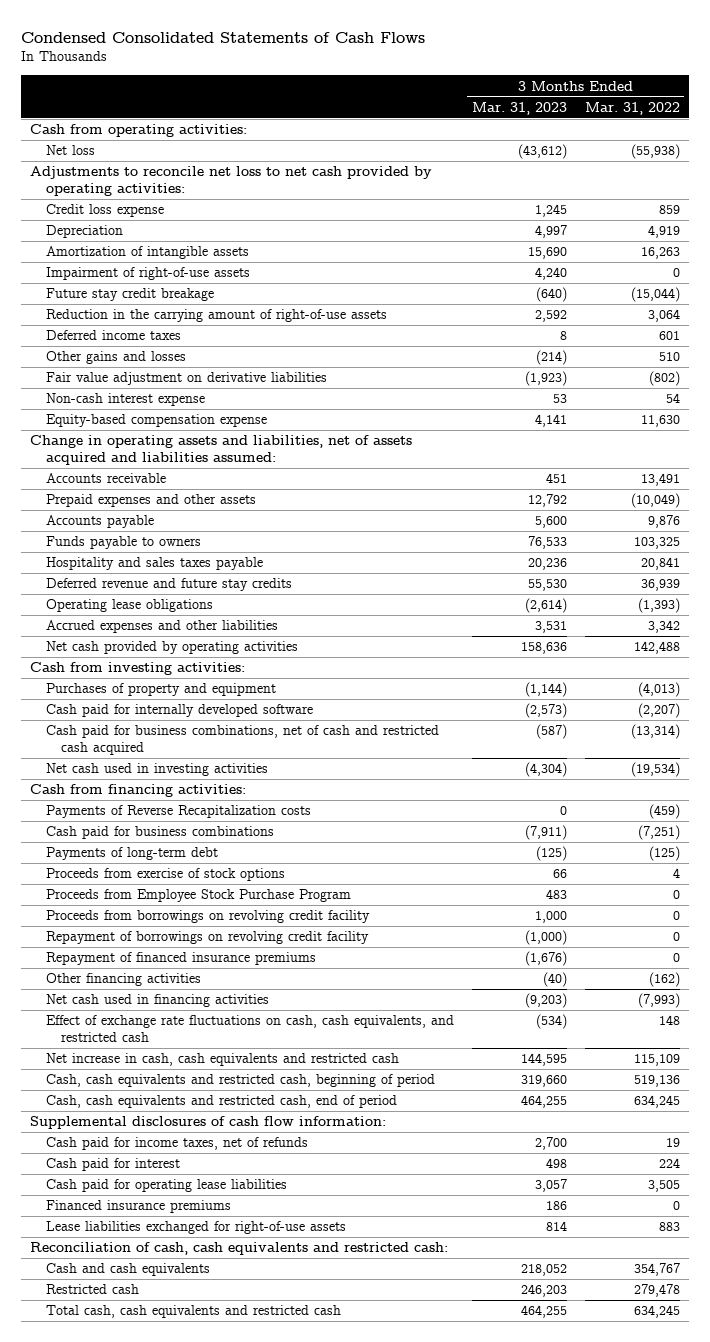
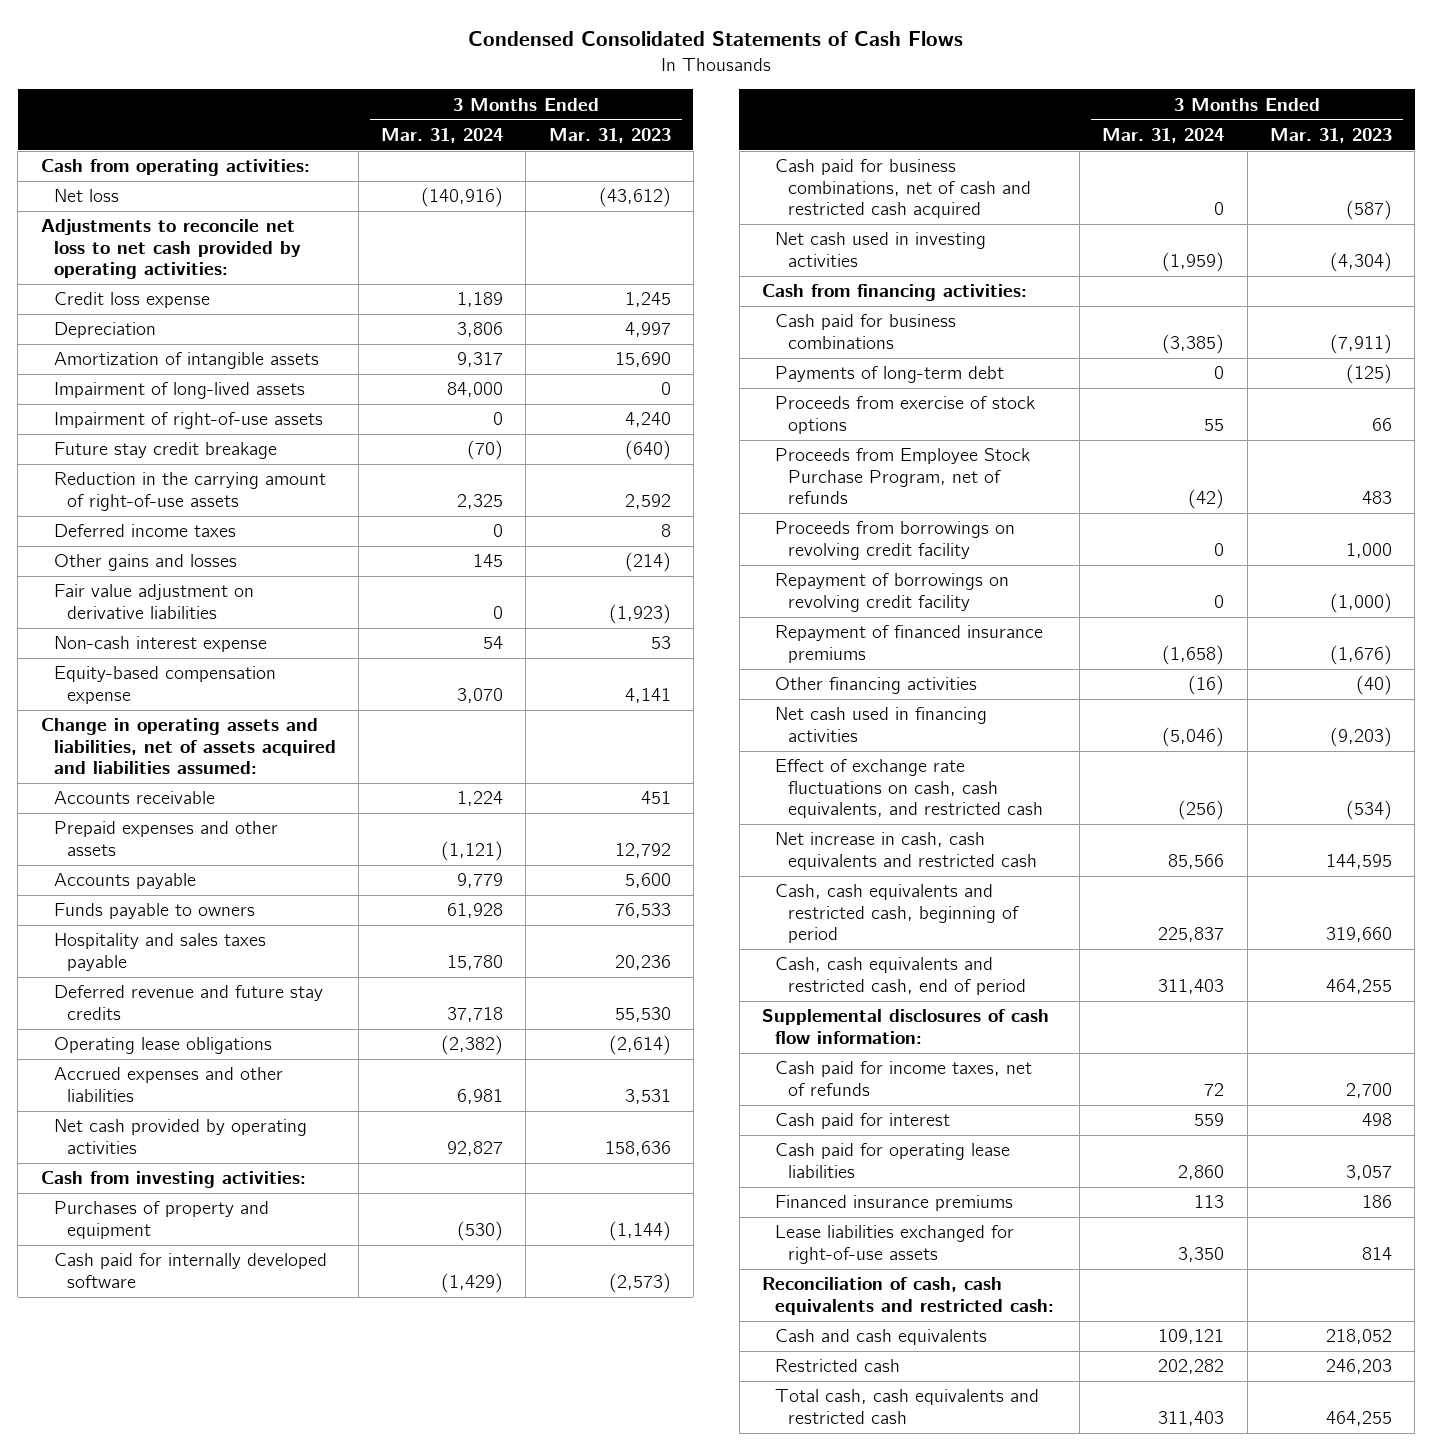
[584,101,680,115] Mar. 31, 2022 -> none
none -> [381,127,504,143] Mar. 31, 2024
none -> [53,382,305,400] Impairment of long-lived assets
[45,805,311,819] Payments of Reverse Recapitalization costs -> none
[45,889,351,903] Proceeds from Employee Stock Purchase Program -> [774,448,1030,505] Proceeds from Employee Stock Purchase Program, net of refunds

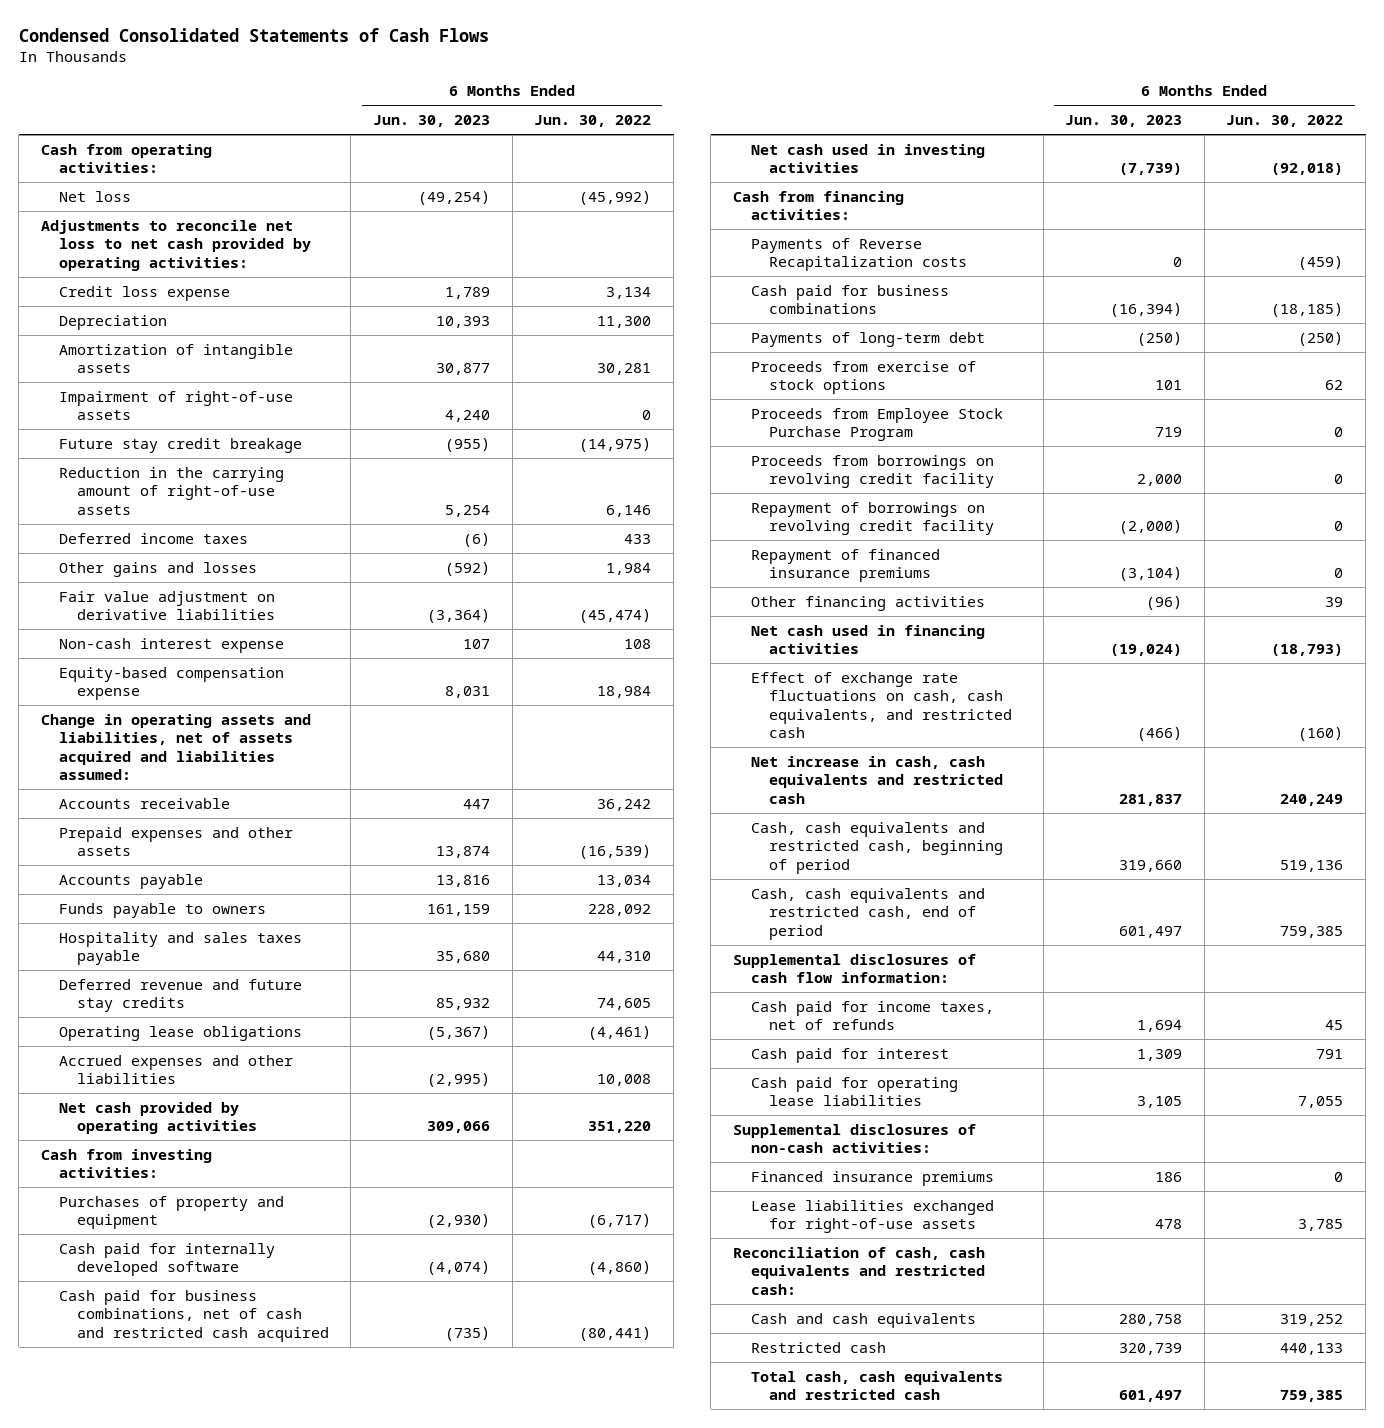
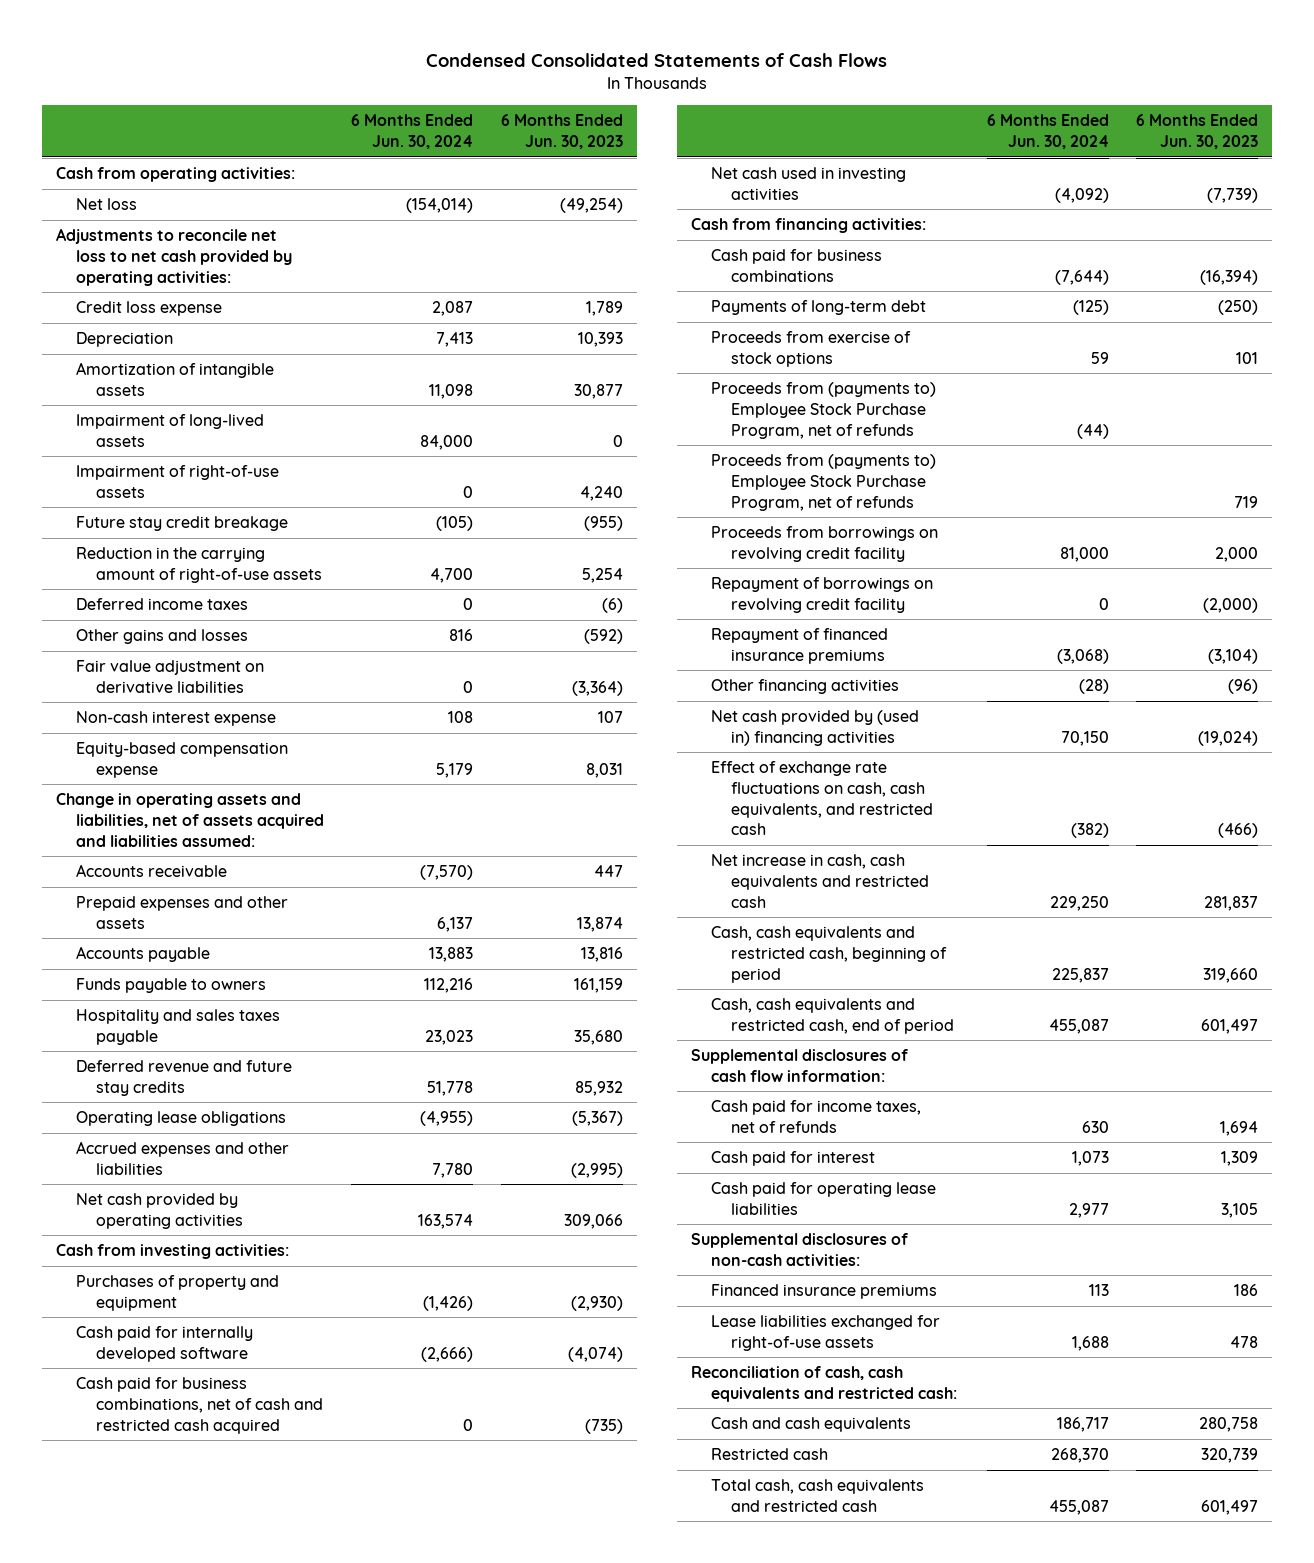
[534,115,652,128] Jun. 30, 2022 -> none
none -> [351,114,474,149] 6 Months Ended Jun. 30, 2024
none -> [75,414,264,447] Impairment of long-lived assets
[750,237,967,272] Payments of Reverse Recapitalization costs -> none
none -> [711,382,937,439] Proceeds from (payments to) Employee Stock Purchase Program, net of refunds
[750,407,1003,442] Proceeds from Employee Stock Purchase Program -> [711,454,937,511] Proceeds from (payments to) Employee Stock Purchase Program, net of refunds
[750,624,985,655] Net cash used in financing activities -> [711,710,920,746] Net cash provided by (used in) financing activities

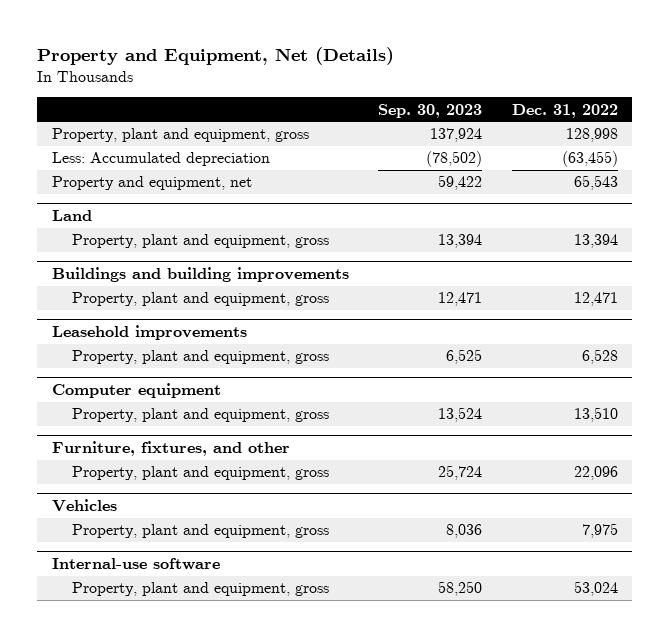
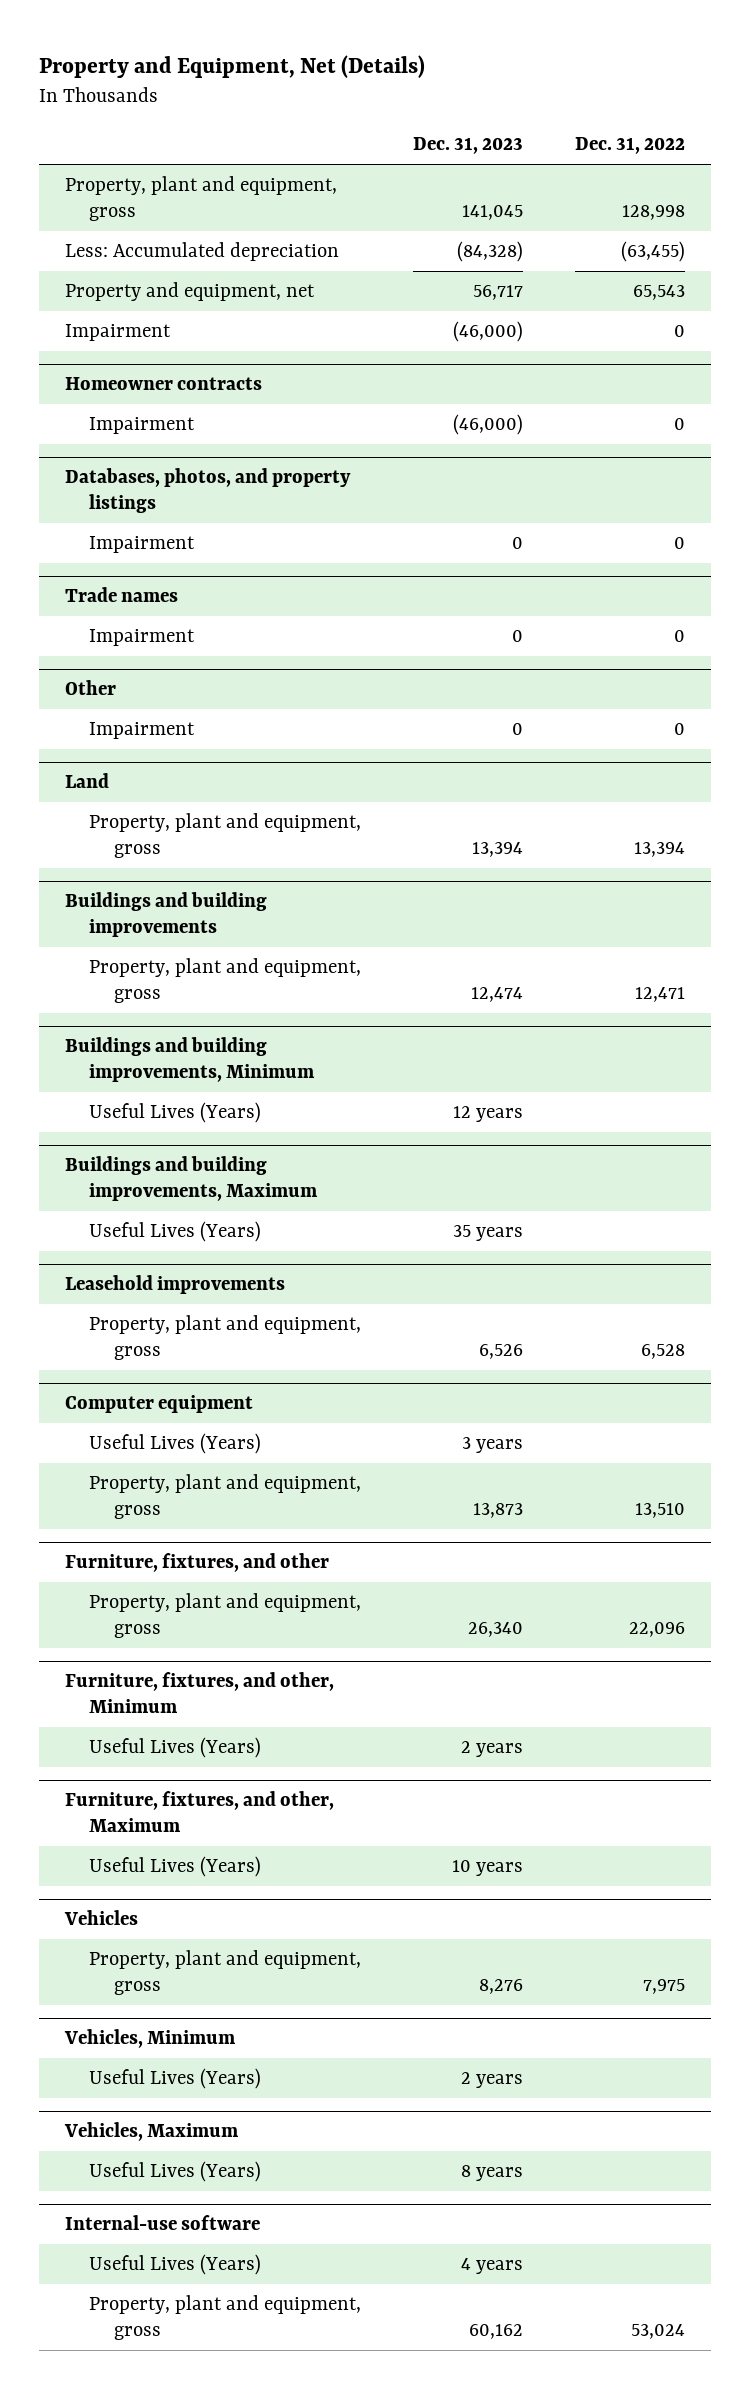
[378,103,483,118] Sep. 30, 2023 -> none
none -> [413,137,524,155] Dec. 31, 2023
none -> [64,324,171,342] Impairment
none -> [64,377,262,391] Homeowner contracts
none -> [89,417,196,435] Impairment
none -> [64,468,351,514] Databases, photos, and property listings
none -> [89,536,196,554] Impairment
none -> [64,587,178,603] Trade names
none -> [89,629,196,647] Impairment
none -> [64,680,116,696] Other
none -> [89,722,196,740] Impairment
none -> [64,1037,316,1083] Buildings and building improvements, Minimum
none -> [89,1102,262,1124] Useful Lives (Years)
none -> [64,1156,319,1202] Buildings and building improvements, Maximum
none -> [89,1221,262,1243] Useful Lives (Years)
none -> [89,1433,262,1455] Useful Lives (Years)
none -> [64,1672,334,1714] Furniture, fixtures, and other, Minimum
none -> [89,1737,262,1759] Useful Lives (Years)
none -> [64,1791,334,1833] Furniture, fixtures, and other, Maximum
none -> [89,1856,262,1878] Useful Lives (Years)
none -> [63,2029,236,2049] Vehicles, Minimum
none -> [89,2068,262,2090] Useful Lives (Years)
none -> [63,2122,239,2142] Vehicles, Maximum
none -> [89,2161,262,2183] Useful Lives (Years)
none -> [89,2254,262,2276] Useful Lives (Years)

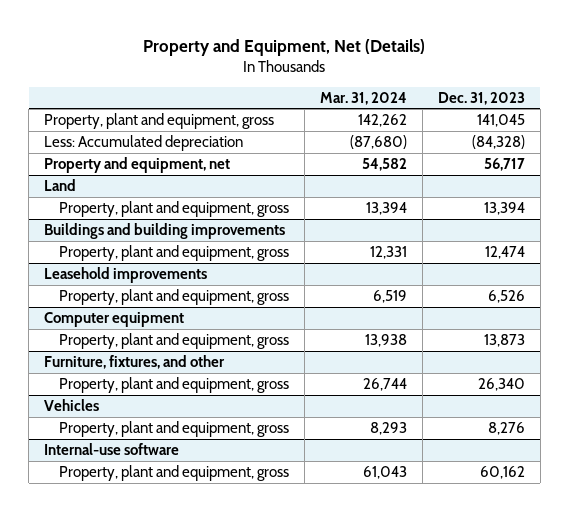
[575,137,686,155] Dec. 31, 2022 -> none
none -> [320,91,408,105] Mar. 31, 2024
[64,324,171,342] Impairment -> none
[64,377,262,391] Homeowner contracts -> none
[89,417,196,435] Impairment -> none
[64,468,351,514] Databases, photos, and property listings -> none
[89,536,196,554] Impairment -> none
[64,587,178,603] Trade names -> none
[89,629,196,647] Impairment -> none
[64,680,116,696] Other -> none
[89,722,196,740] Impairment -> none
[64,1037,316,1083] Buildings and building improvements, Minimum -> none
[89,1102,262,1124] Useful Lives (Years) -> none
[64,1156,319,1202] Buildings and building improvements, Maximum -> none
[89,1221,262,1243] Useful Lives (Years) -> none
[89,1433,262,1455] Useful Lives (Years) -> none
[64,1672,334,1714] Furniture, fixtures, and other, Minimum -> none
[89,1737,262,1759] Useful Lives (Years) -> none
[64,1791,334,1833] Furniture, fixtures, and other, Maximum -> none
[89,1856,262,1878] Useful Lives (Years) -> none
[63,2029,236,2049] Vehicles, Minimum -> none
[89,2068,262,2090] Useful Lives (Years) -> none
[63,2122,239,2142] Vehicles, Maximum -> none
[89,2161,262,2183] Useful Lives (Years) -> none
[89,2254,262,2276] Useful Lives (Years) -> none

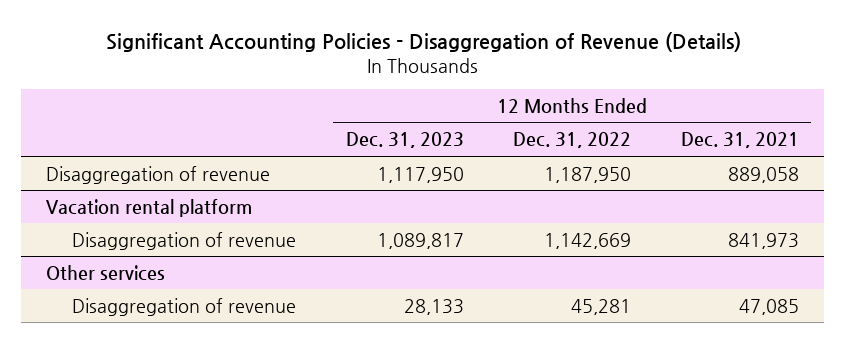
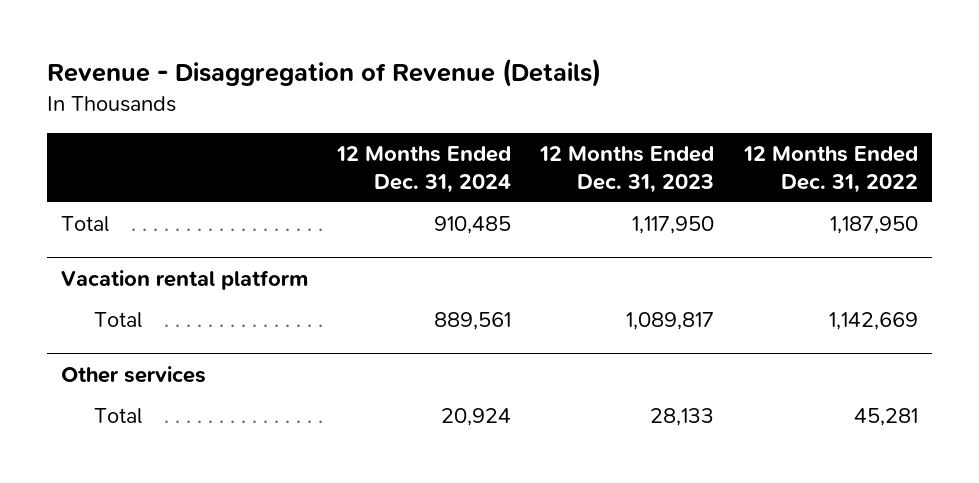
[105,32,741,53] Significant Accounting Policies - Disaggregation of Revenue (Details) -> [46,57,601,87] Revenue - Disaggregation of Revenue (Details)
[681,132,800,149] Dec. 31, 2021 -> none
none -> [336,145,512,193] 12 Months Ended Dec. 31, 2024
[46,165,271,184] Disaggregation of revenue -> [61,216,110,233] Total
[72,231,297,250] Disaggregation of revenue -> [93,312,142,329] Total
[72,297,297,316] Disaggregation of revenue -> [93,408,142,425] Total

